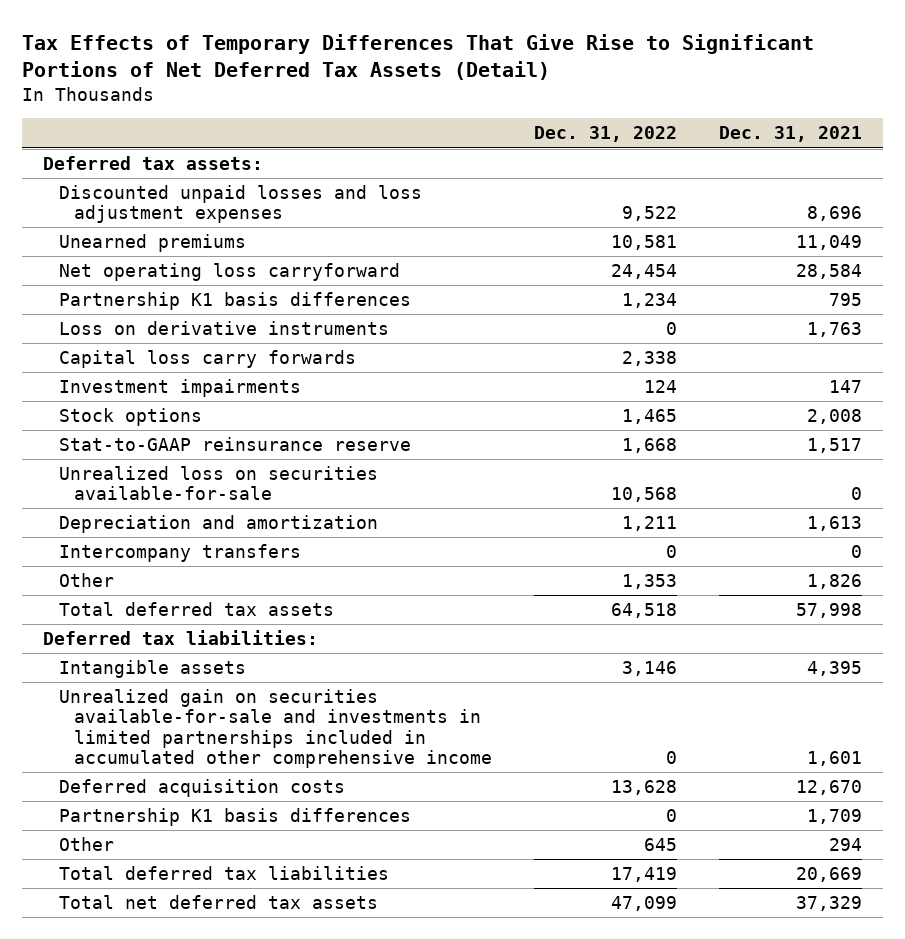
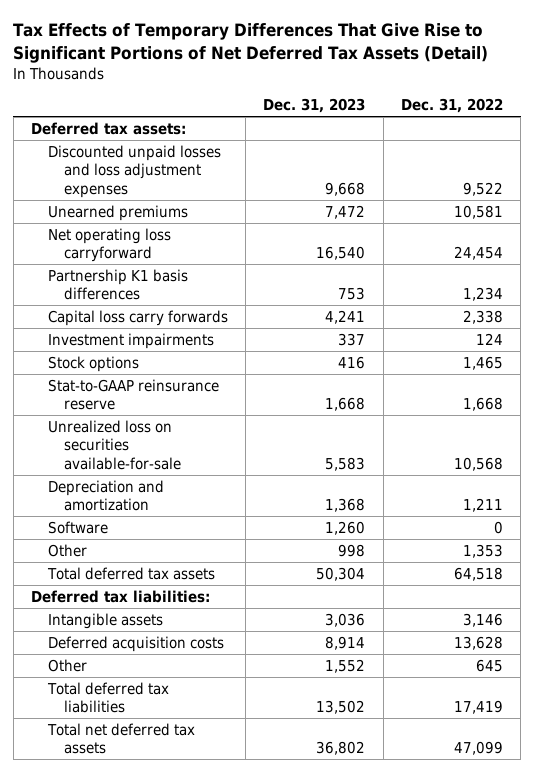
[718,126,862,143] Dec. 31, 2021 -> none
none -> [263,98,366,114] Dec. 31, 2023
[58,320,389,335] Loss on derivative instruments -> none
[58,543,301,562] Intercompany transfers -> none
none -> [47,520,108,534] Software
[58,688,493,768] Unrealized gain on securities available-for-sale and investments in limited partnerships included in accumulated other comprehensive income -> none
[58,807,411,826] Partnership K1 basis differences -> none

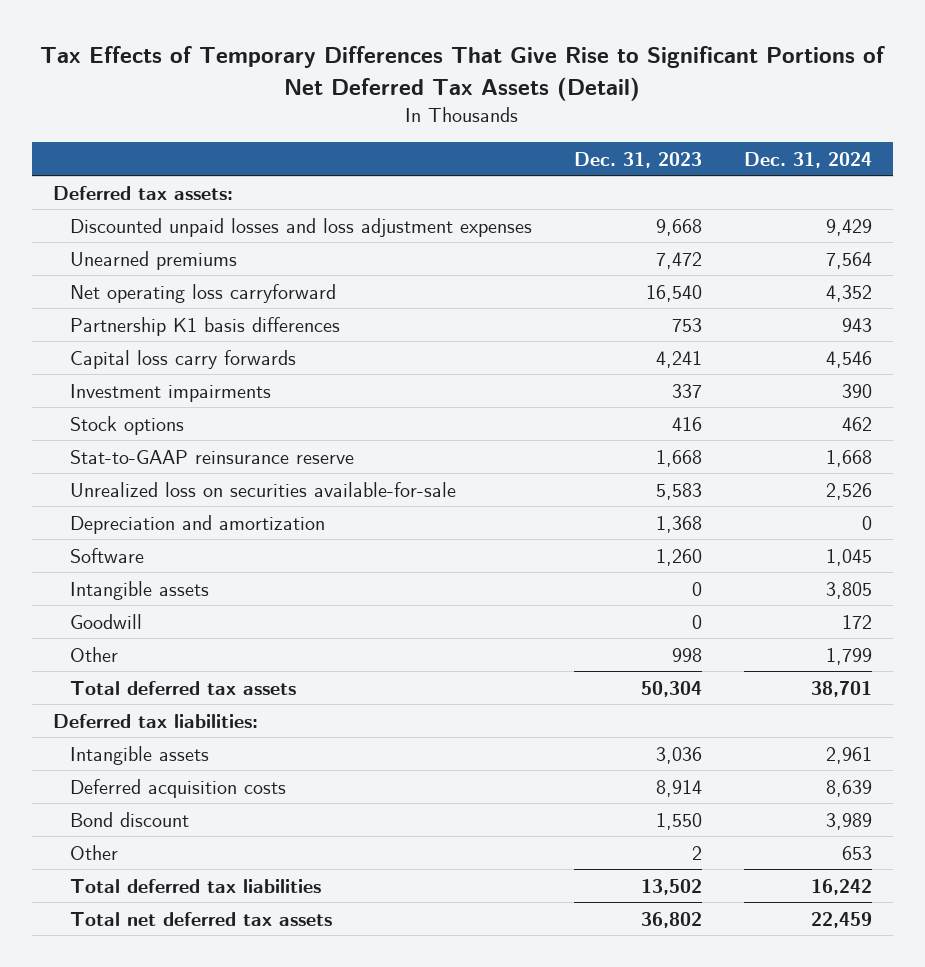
[401,98,504,114] Dec. 31, 2022 -> none
none -> [743,151,872,168] Dec. 31, 2024
none -> [70,580,210,600] Intangible assets
none -> [70,613,143,629] Goodwill
none -> [70,811,190,827] Bond discount
[325,658,366,673] 1,552 -> [692,845,703,860] 2

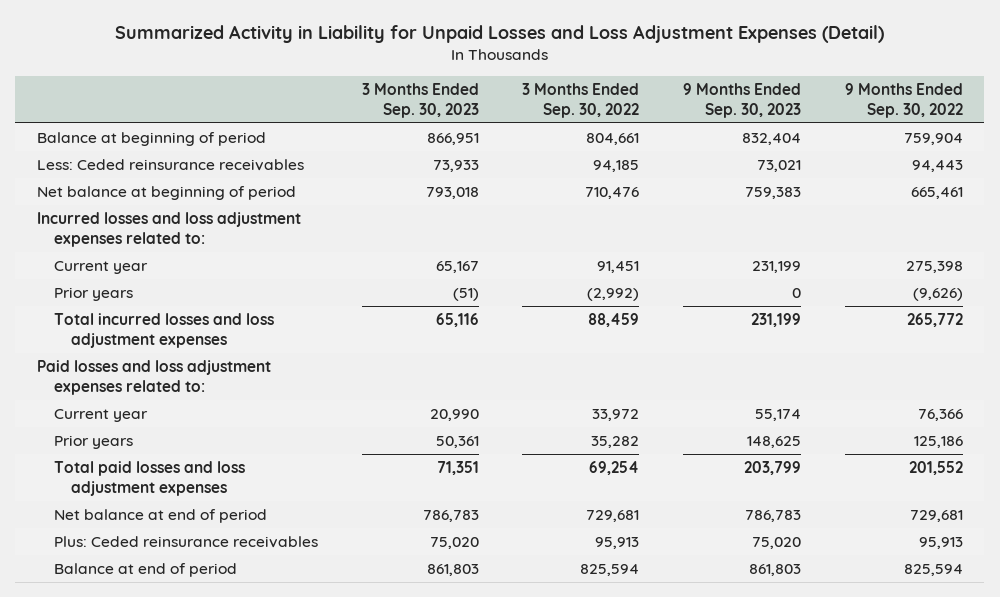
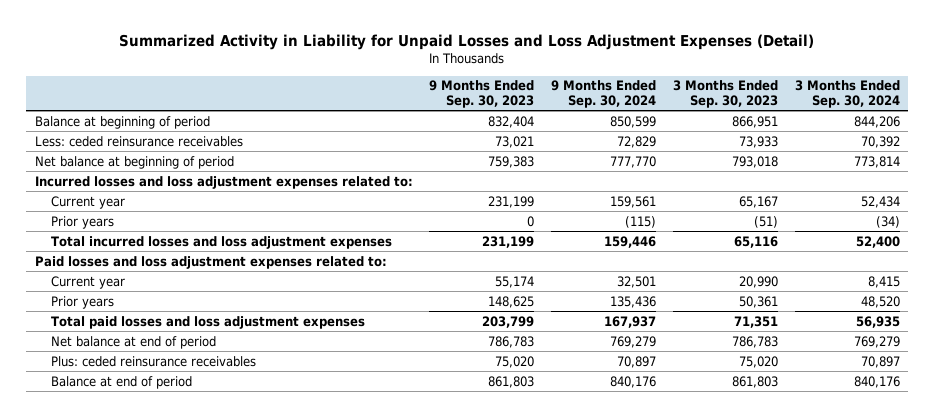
[522,82,640,118] 3 Months Ended Sep. 30, 2022 -> none
[844,82,963,118] 9 Months Ended Sep. 30, 2022 -> none
none -> [551,80,657,109] 9 Months Ended Sep. 30, 2024
none -> [795,80,901,109] 3 Months Ended Sep. 30, 2024
[37,159,305,172] Less: Ceded reinsurance receivables -> [34,135,243,147] Less: ceded reinsurance receivables
[54,536,319,549] Plus: Ceded reinsurance receivables -> [51,355,257,367] Plus: ceded reinsurance receivables

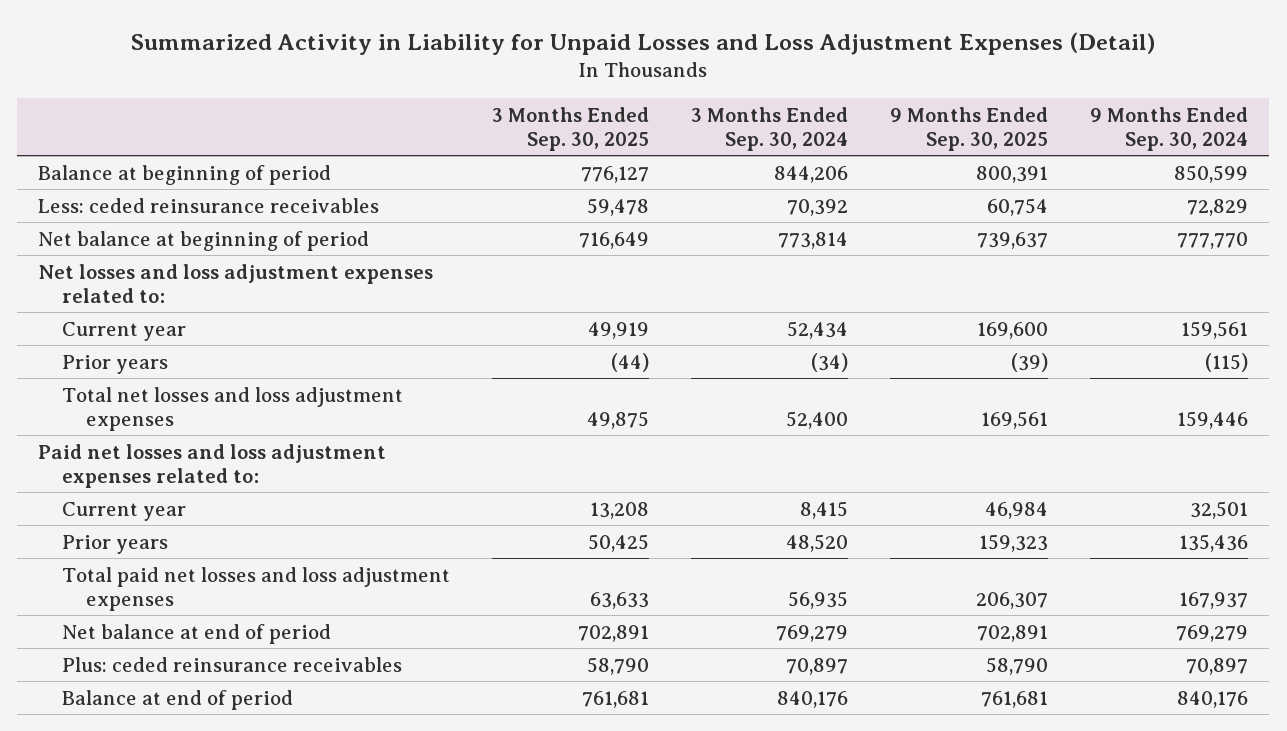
[429,80,535,109] 9 Months Ended Sep. 30, 2023 -> none
[673,80,779,109] 3 Months Ended Sep. 30, 2023 -> none
none -> [492,106,650,151] 3 Months Ended Sep. 30, 2025
none -> [890,106,1049,151] 9 Months Ended Sep. 30, 2025
[34,175,413,189] Incurred losses and loss adjustment expenses related to: -> [38,263,434,303] Net losses and loss adjustment expenses related to:
[51,235,393,249] Total incurred losses and loss adjustment expenses -> [62,386,404,431] Total net losses and loss adjustment expenses
[34,255,387,269] Paid losses and loss adjustment expenses related to: -> [38,443,387,488] Paid net losses and loss adjustment expenses related to:
[51,315,366,329] Total paid losses and loss adjustment expenses -> [62,566,451,611] Total paid net losses and loss adjustment expenses

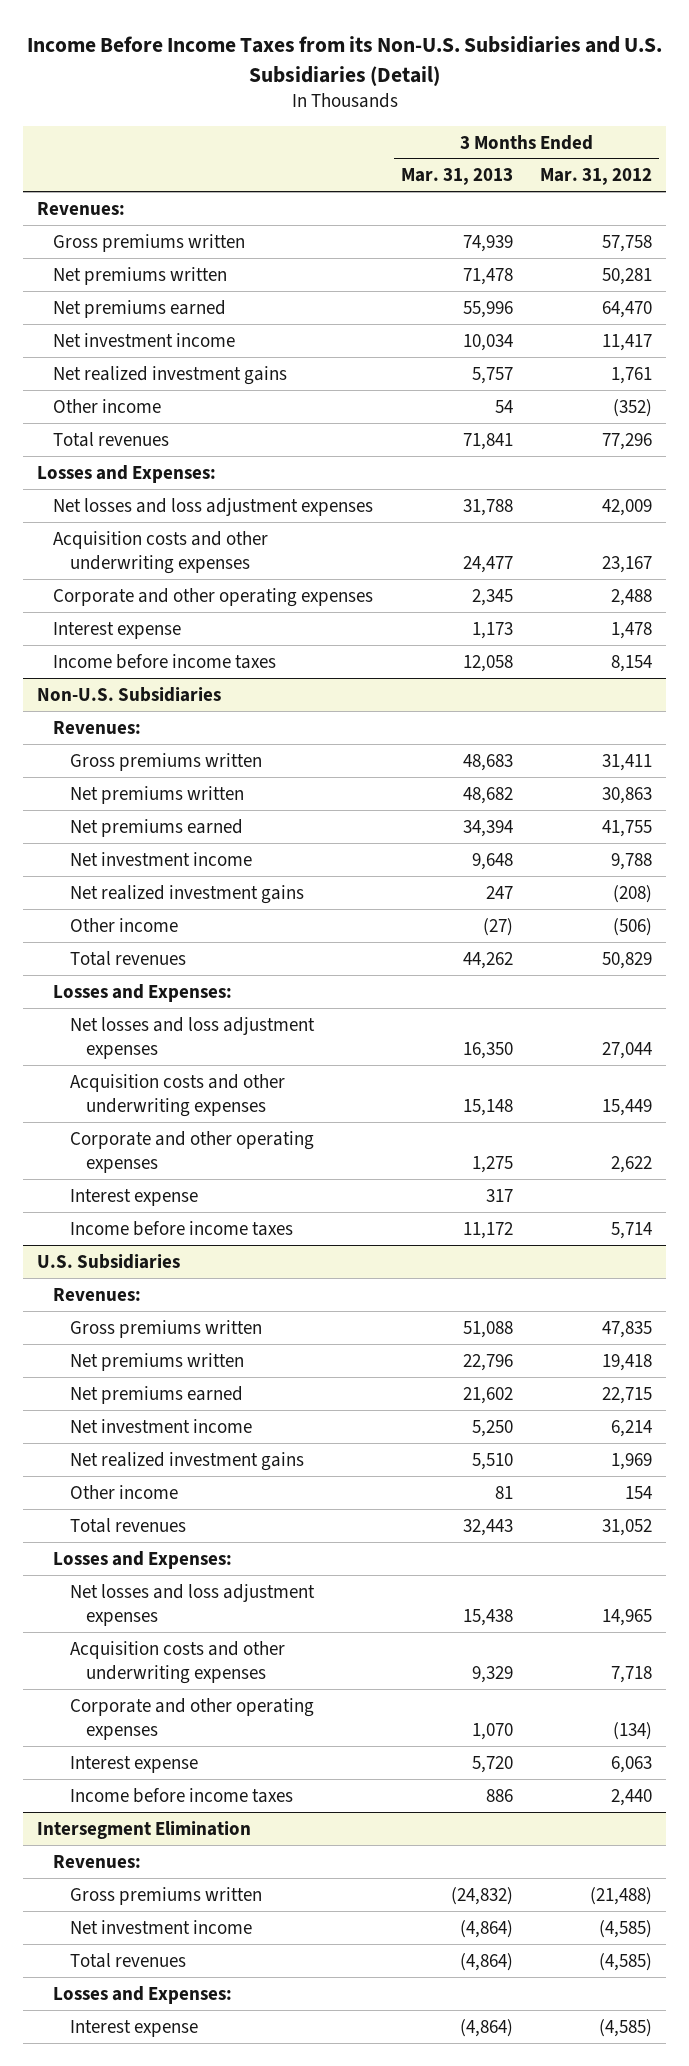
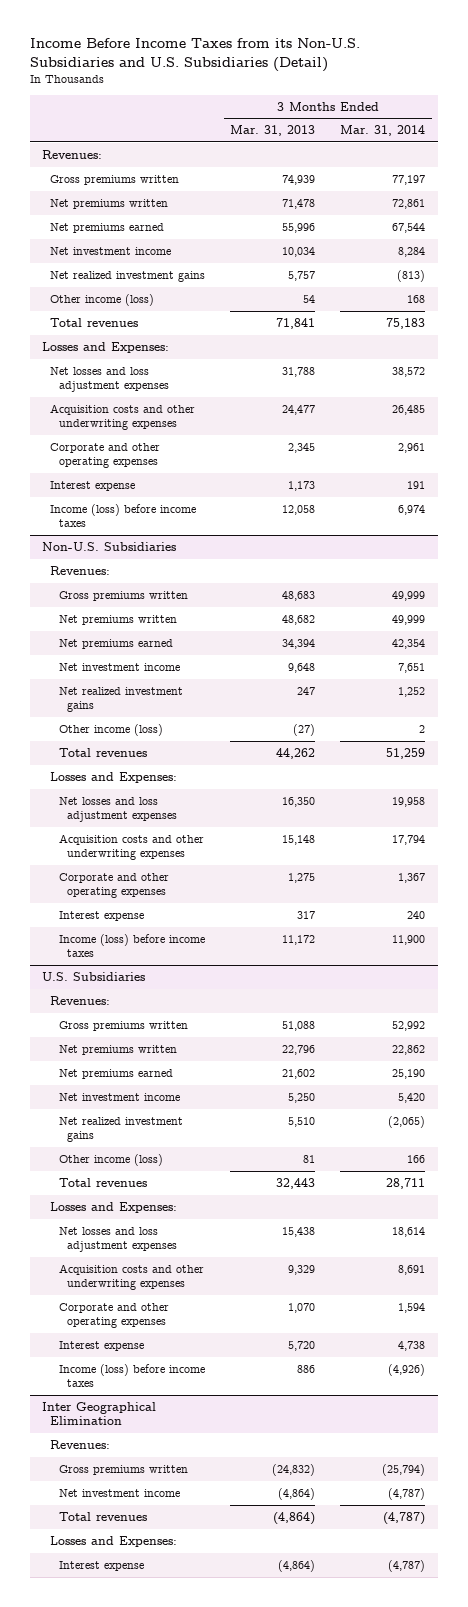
[540,168,653,186] Mar. 31, 2012 -> none
none -> [340,125,426,137] Mar. 31, 2014
[53,398,162,413] Other income -> [50,293,155,306] Other income (loss)
[53,653,277,669] Income before income taxes -> [50,503,197,528] Income (loss) before income taxes
[69,917,178,932] Other income -> [58,723,163,736] Other income (loss)
[69,1220,293,1236] Income before income taxes -> [58,933,205,958] Income (loss) before income taxes
[69,1484,178,1499] Other income -> [58,1153,163,1166] Other income (loss)
[36,1820,251,1839] Intersegment Elimination -> none
[69,1787,293,1803] Income before income taxes -> [58,1363,205,1388] Income (loss) before income taxes
none -> [42,1401,157,1426] Inter Geographical Elimination

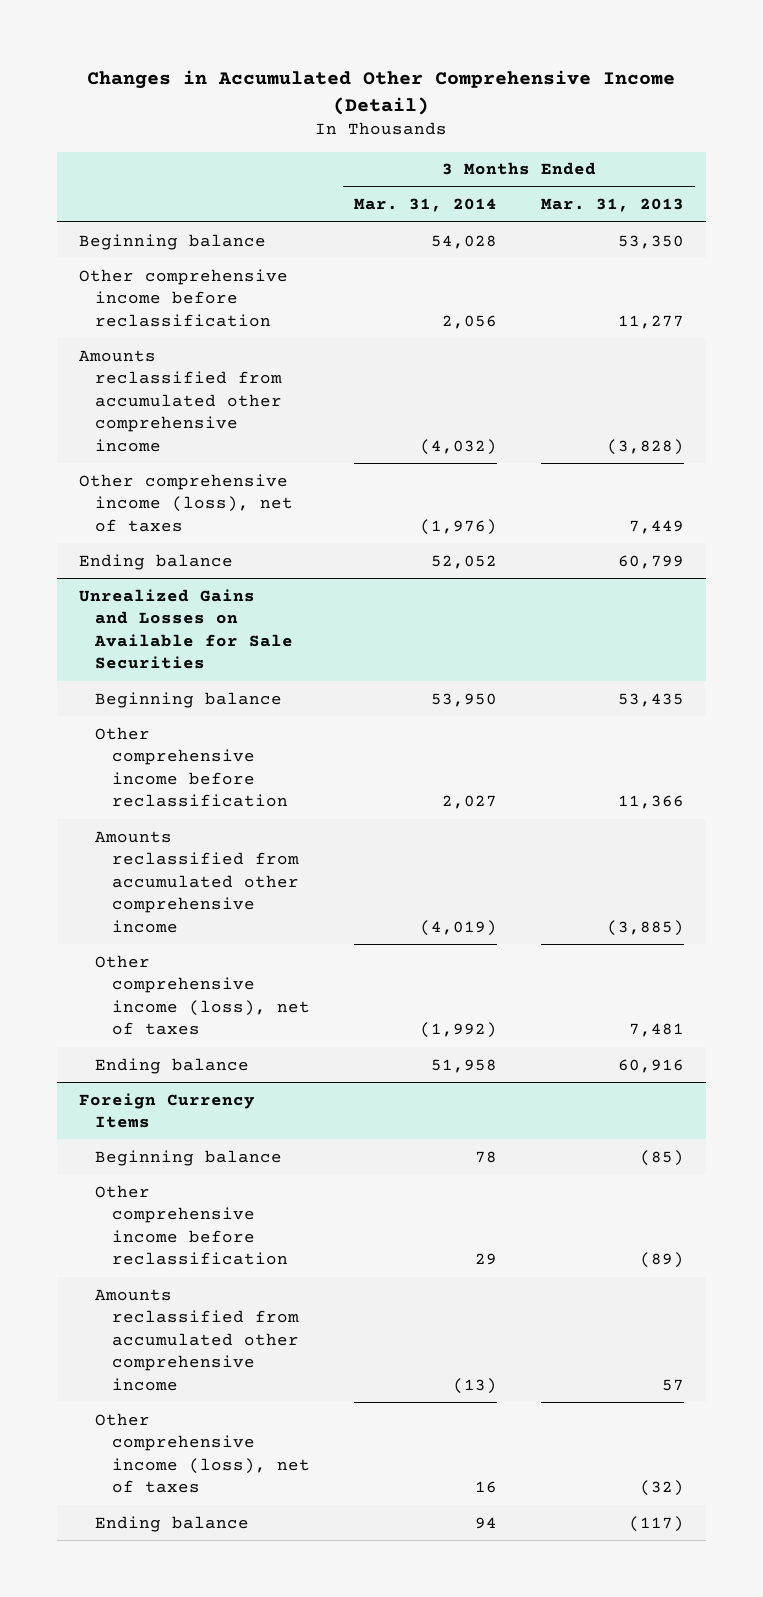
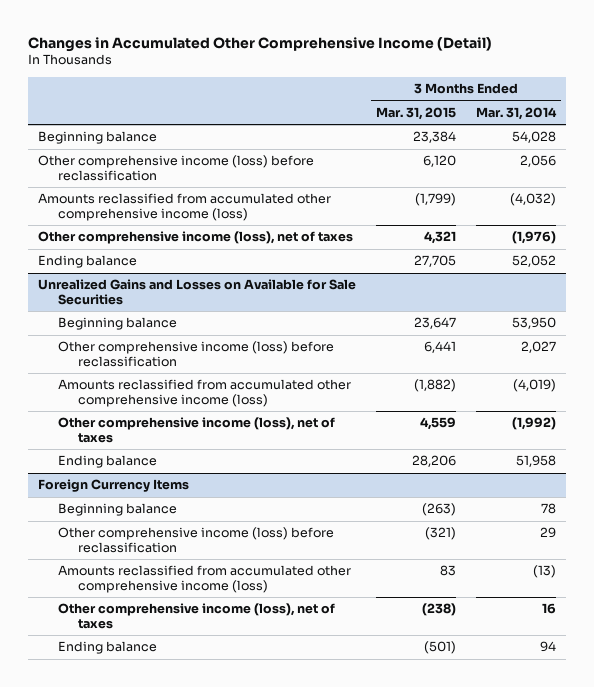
[540,198,684,213] Mar. 31, 2013 -> none
none -> [376,106,457,120] Mar. 31, 2015
[78,268,288,327] Other comprehensive income before reclassification -> [38,155,315,181] Other comprehensive income (loss) before reclassification
[78,349,283,452] Amounts reclassified from accumulated other comprehensive income -> [38,193,332,221] Amounts reclassified from accumulated other comprehensive income (loss)
[95,726,288,808] Other comprehensive income before reclassification -> [58,341,335,367] Other comprehensive income (loss) before reclassification
[95,830,299,933] Amounts reclassified from accumulated other comprehensive income -> [58,379,352,407] Amounts reclassified from accumulated other comprehensive income (loss)
[95,1184,288,1266] Other comprehensive income before reclassification -> [58,527,335,553] Other comprehensive income (loss) before reclassification
[95,1288,299,1391] Amounts reclassified from accumulated other comprehensive income -> [58,565,352,593] Amounts reclassified from accumulated other comprehensive income (loss)

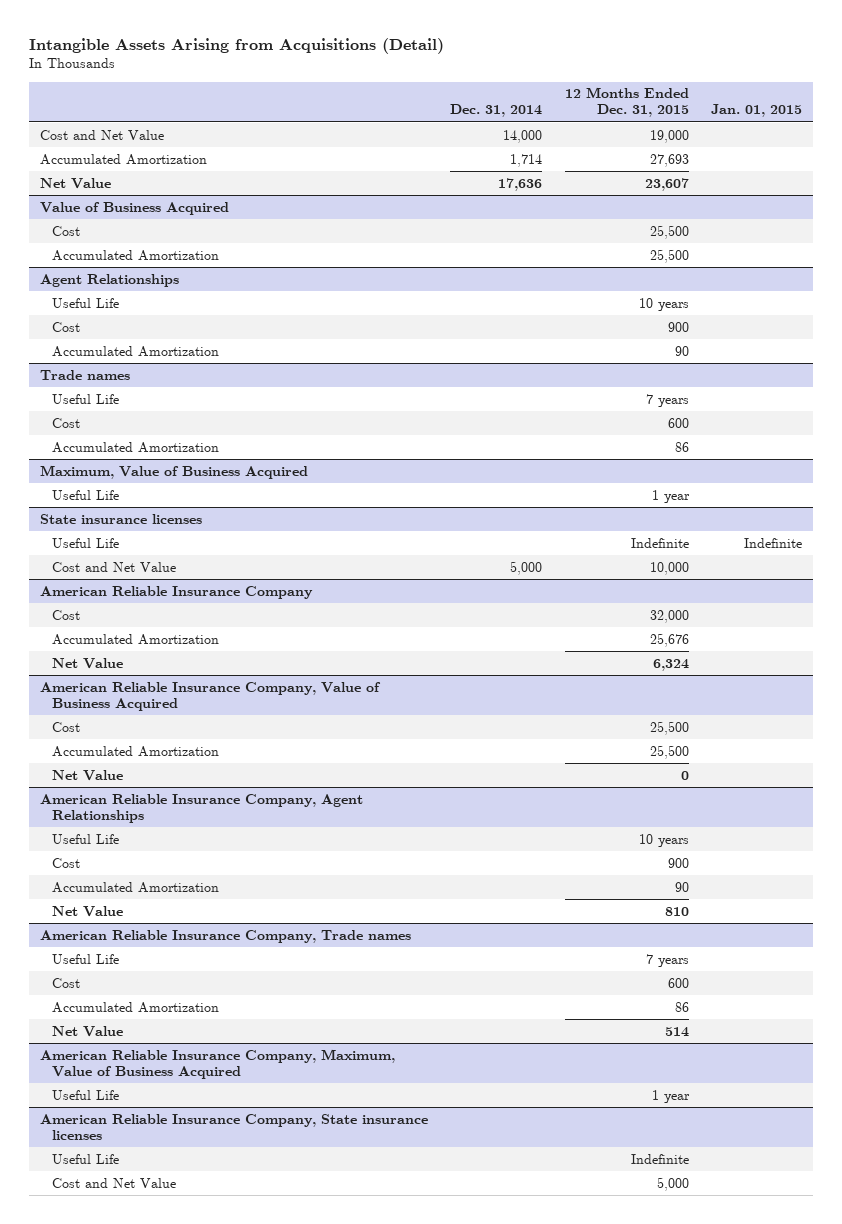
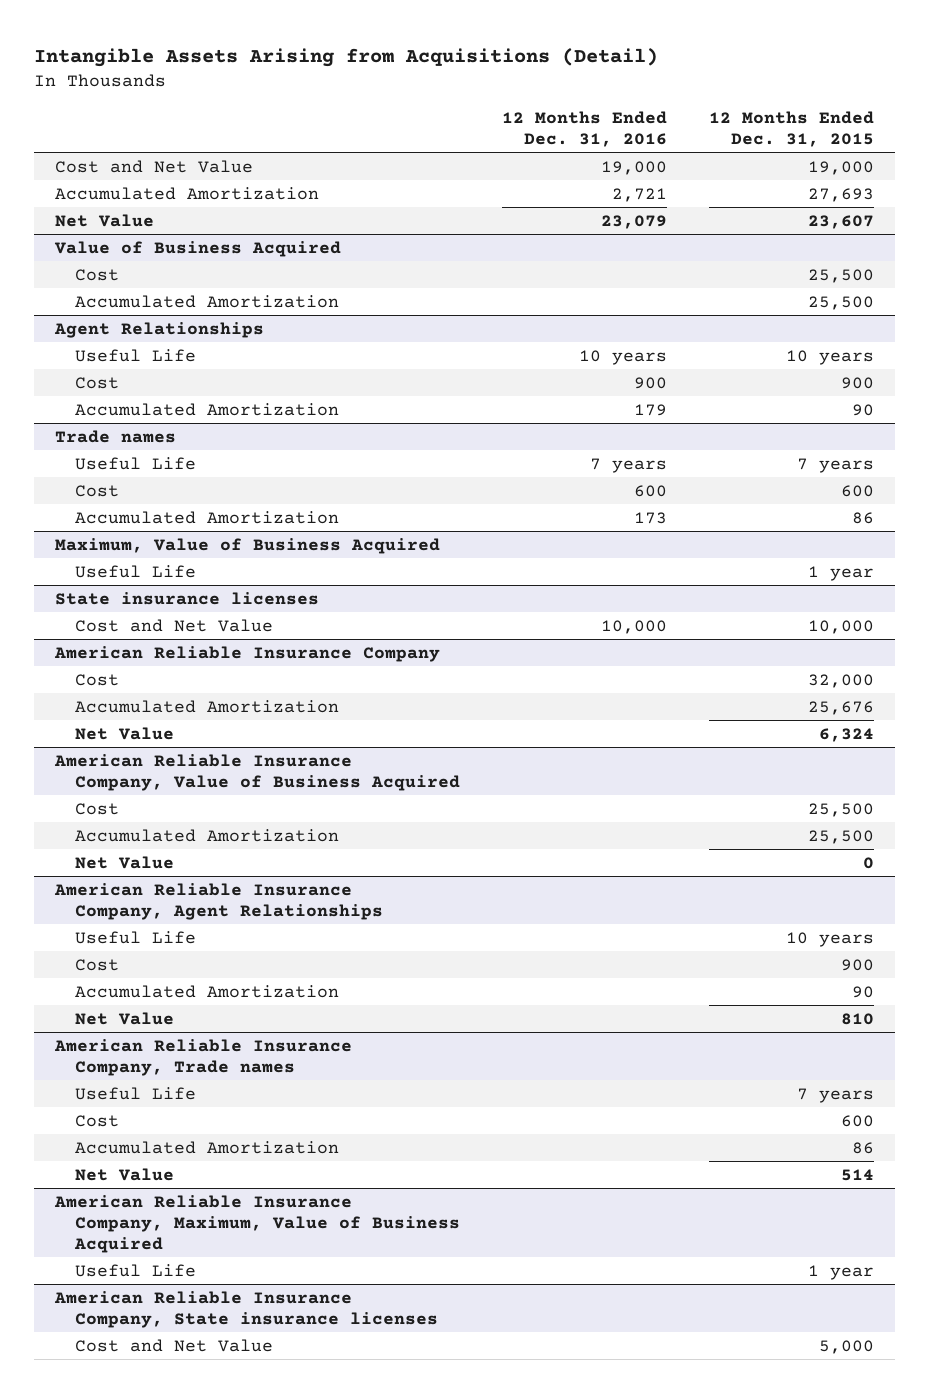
[450,104,543,118] Dec. 31, 2014 -> none
[711,104,803,118] Jan. 01, 2015 -> none
none -> [501,110,667,147] 12 Months Ended Dec. 31, 2016
[52,537,120,548] Useful Life -> none
[52,1153,120,1164] Useful Life -> none

